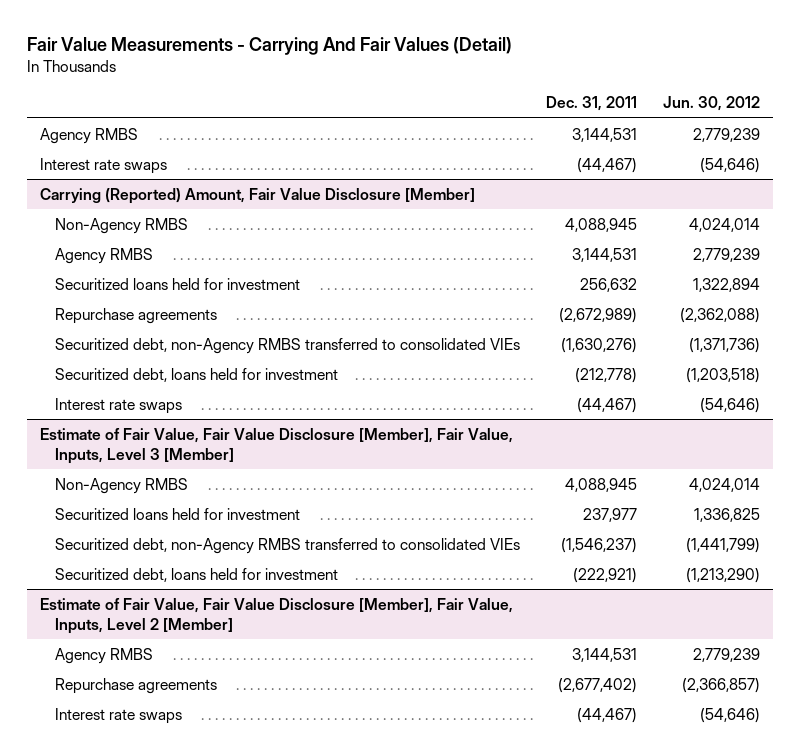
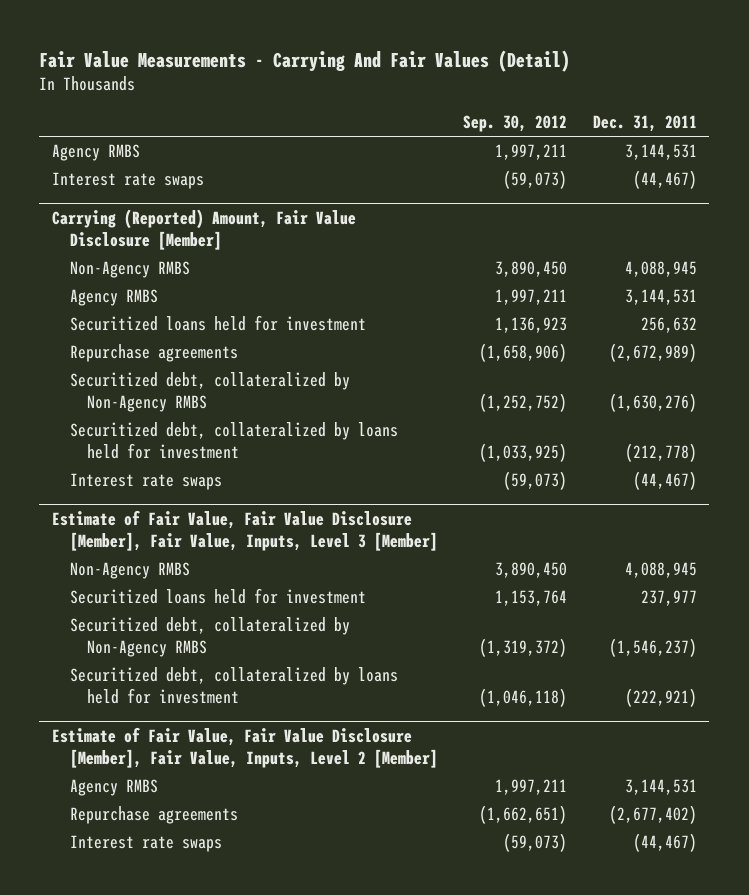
[663,96,761,112] Jun. 30, 2012 -> none
none -> [463,115,568,133] Sep. 30, 2012
[55,337,521,354] Securitized debt, non-Agency RMBS transferred to consolidated VIEs -> [69,372,350,413] Securitized debt, collateralized by Non-Agency RMBS
[55,367,339,382] Securitized debt, loans held for investment -> [69,422,398,460] Securitized debt, collateralized by loans held for investment
[55,537,521,554] Securitized debt, non-Agency RMBS transferred to consolidated VIEs -> [69,617,350,658] Securitized debt, collateralized by Non-Agency RMBS
[55,567,339,582] Securitized debt, loans held for investment -> [69,667,398,705] Securitized debt, collateralized by loans held for investment

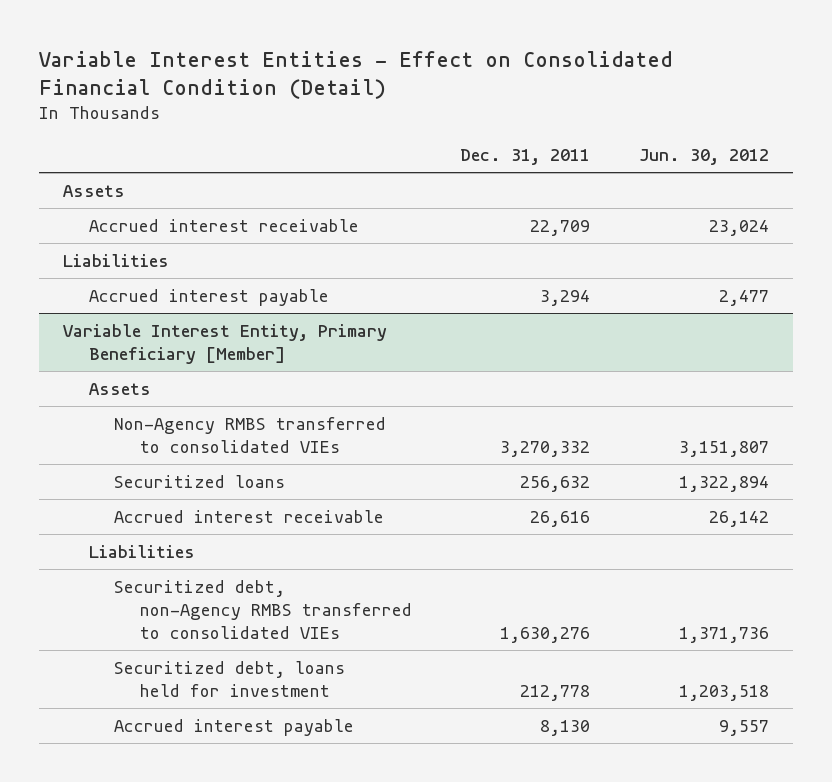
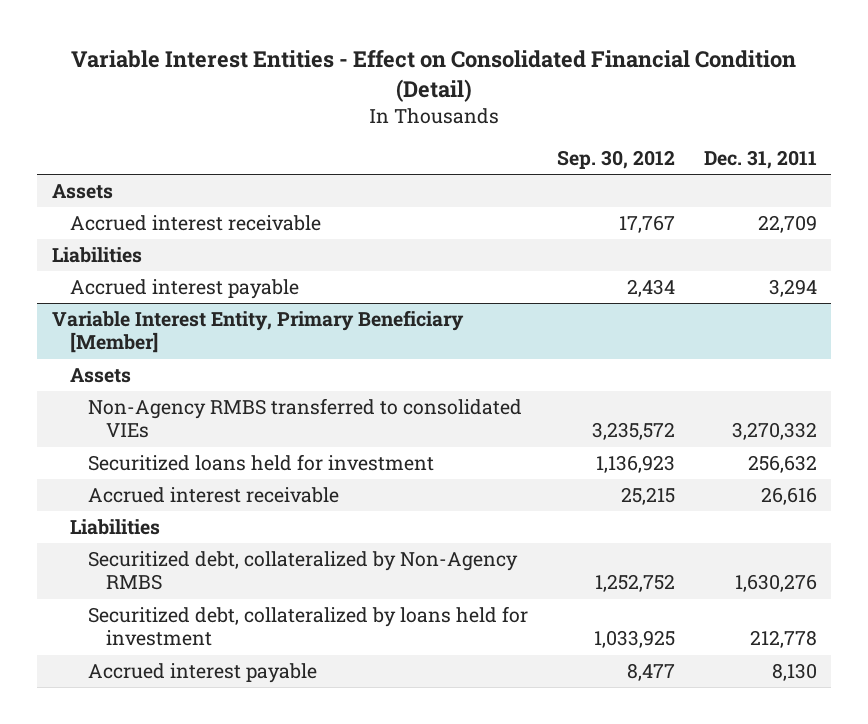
[638,148,769,165] Jun. 30, 2012 -> none
none -> [556,150,675,170] Sep. 30, 2012
[114,474,286,488] Securitized loans -> [88,453,435,471] Securitized loans held for investment
[114,579,412,639] Securitized debt, non-Agency RMBS transferred to consolidated VIEs -> [88,550,519,591] Securitized debt, collateralized by Non-Agency RMBS
[114,660,346,697] Securitized debt, loans held for investment -> [88,605,529,647] Securitized debt, collateralized by loans held for investment

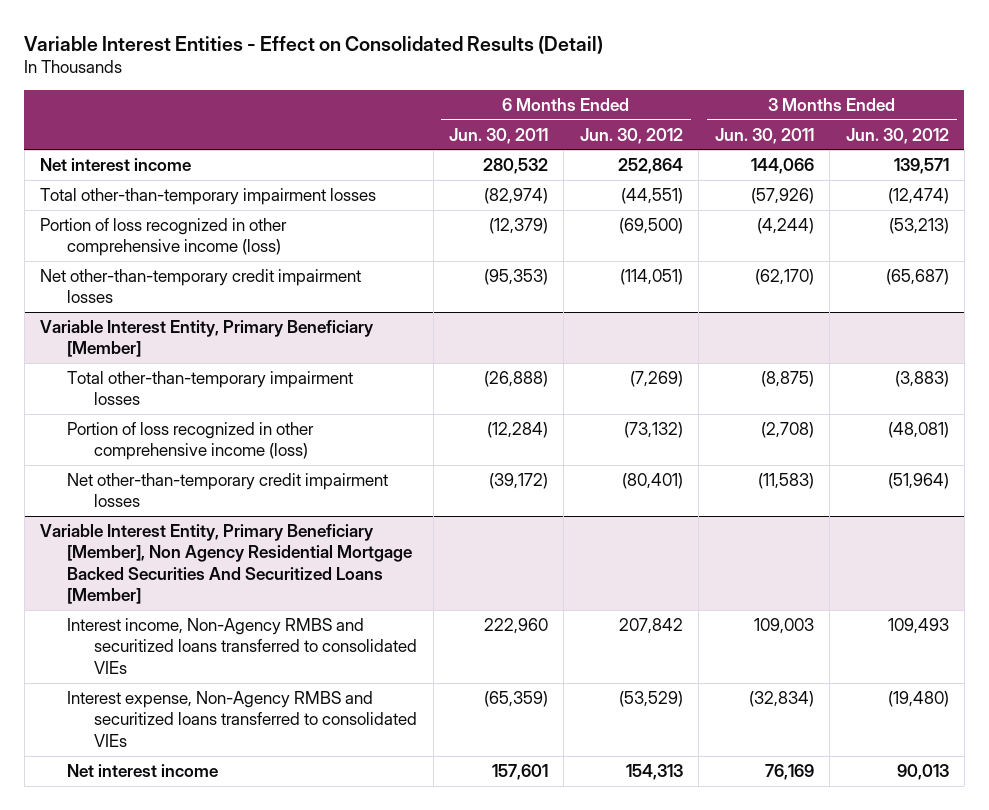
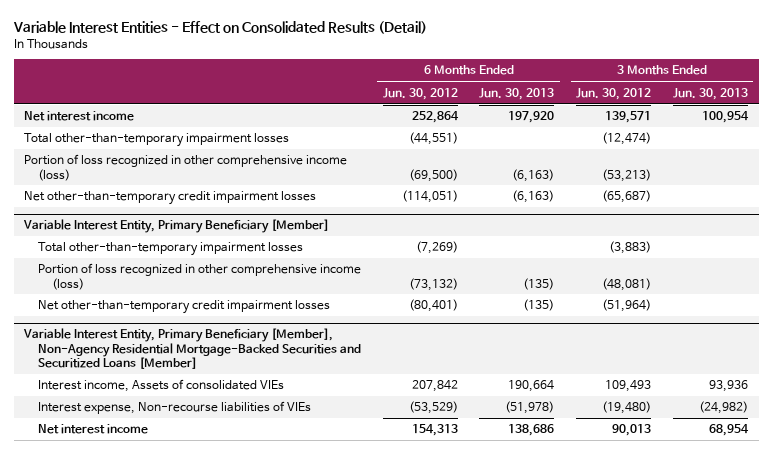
[449,127,549,144] Jun. 30, 2011 -> none
[714,127,814,144] Jun. 30, 2011 -> none
none -> [479,87,555,100] Jun. 30, 2013
none -> [672,87,748,100] Jun. 30, 2013
[40,523,413,605] Variable Interest Entity, Primary Beneficiary [Member], Non Agency Residential Mortgage Backed Securities And Securitized Loans [Member] -> [23,328,362,369] Variable Interest Entity, Primary Beneficiary [Member], Non-Agency Residential Mortgage-Backed Securities and Securitized Loans [Member]
[67,617,418,674] Interest income, Non-Agency RMBS and securitized loans transferred to consolidated VIEs -> [38,379,285,393] Interest income, Assets of consolidated VIEs
[67,690,418,747] Interest expense, Non-Agency RMBS and securitized loans transferred to consolidated VIEs -> [38,401,312,415] Interest expense, Non-recourse liabilities of VIEs

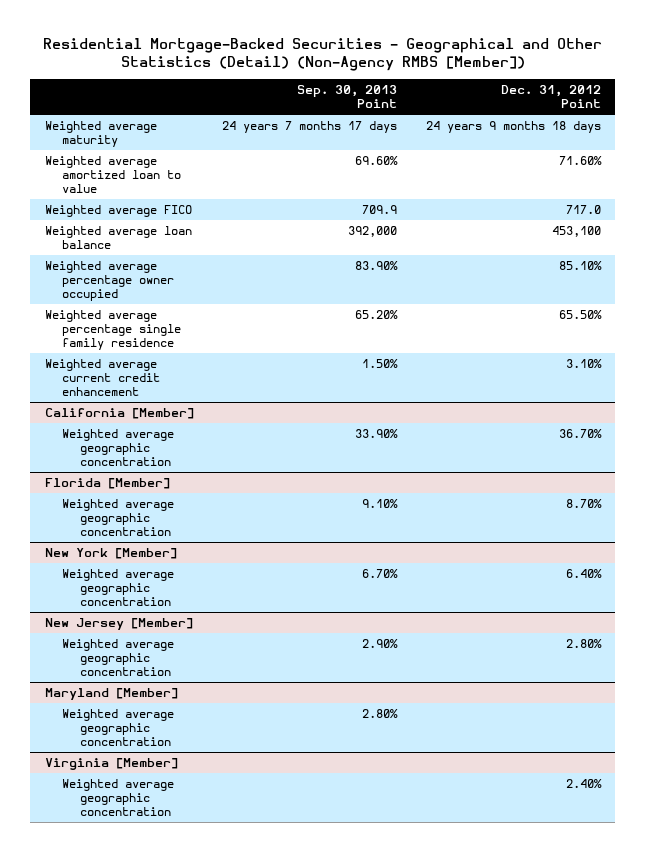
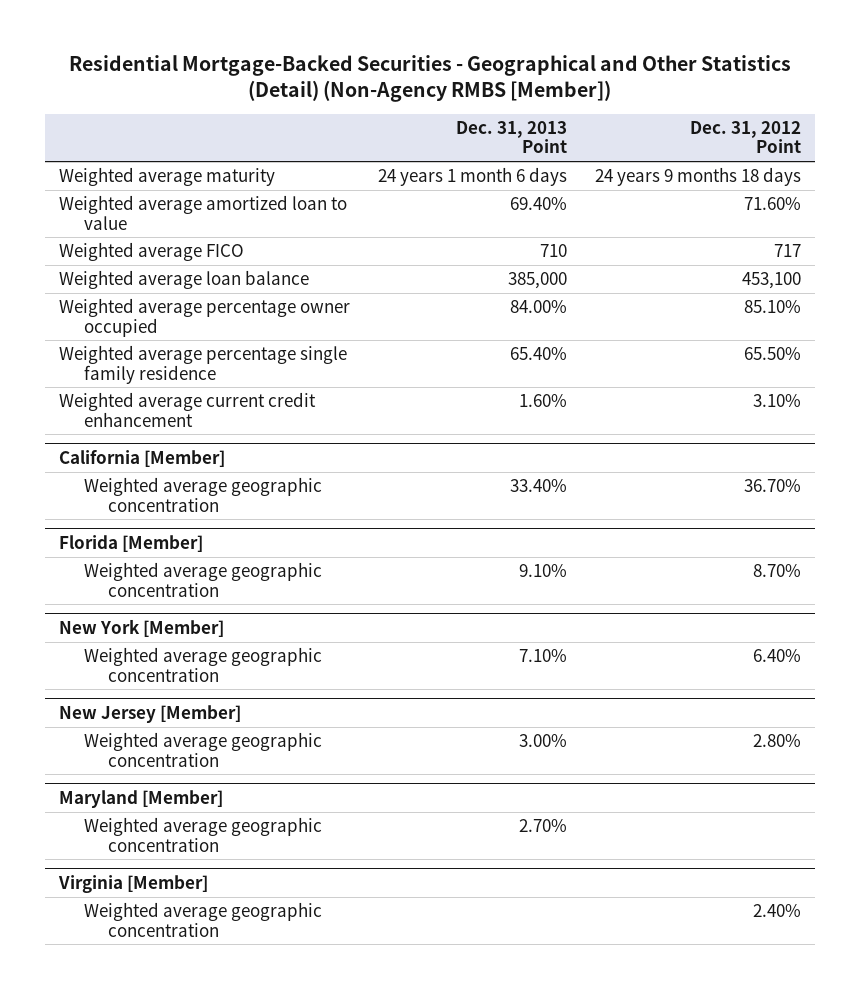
[297,84,398,109] Sep. 30, 2013 Point -> none
none -> [455,120,567,154] Dec. 31, 2013 Point
[565,204,601,214] 717.0 -> [774,244,802,258] 717

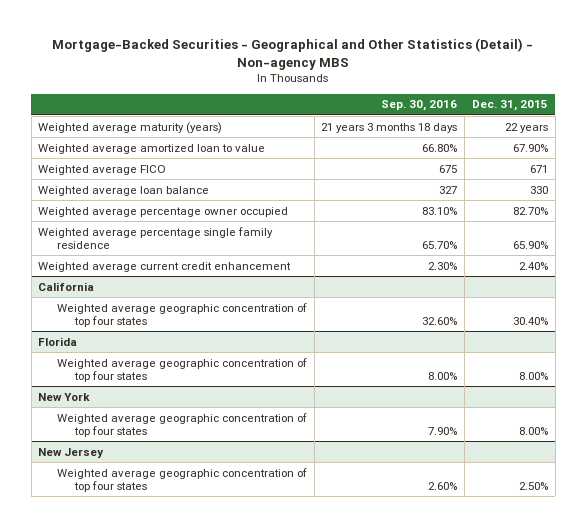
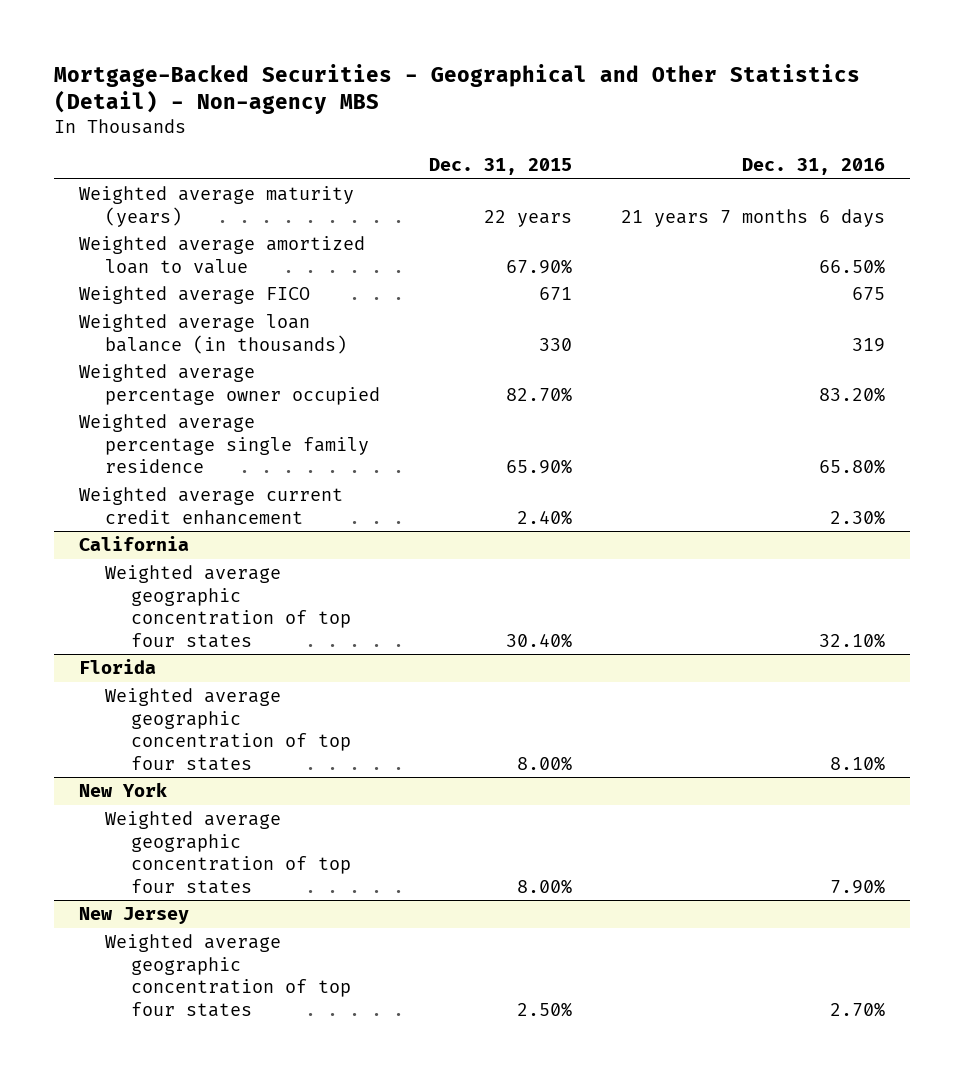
[381,100,458,112] Sep. 30, 2016 -> none
none -> [742,158,886,176] Dec. 31, 2016
[38,185,210,196] Weighted average loan balance -> [78,314,347,354] Weighted average loan balance (in thousands)

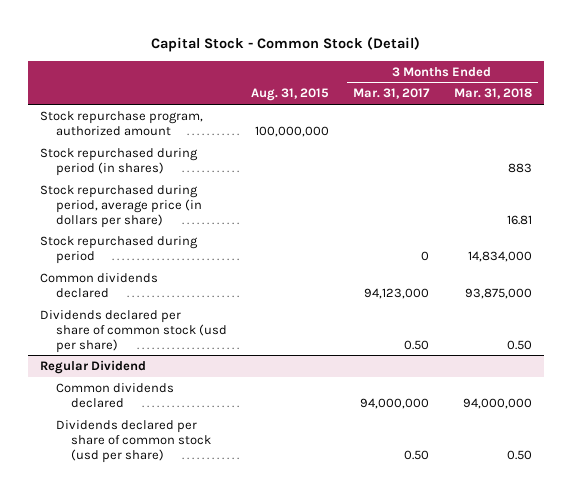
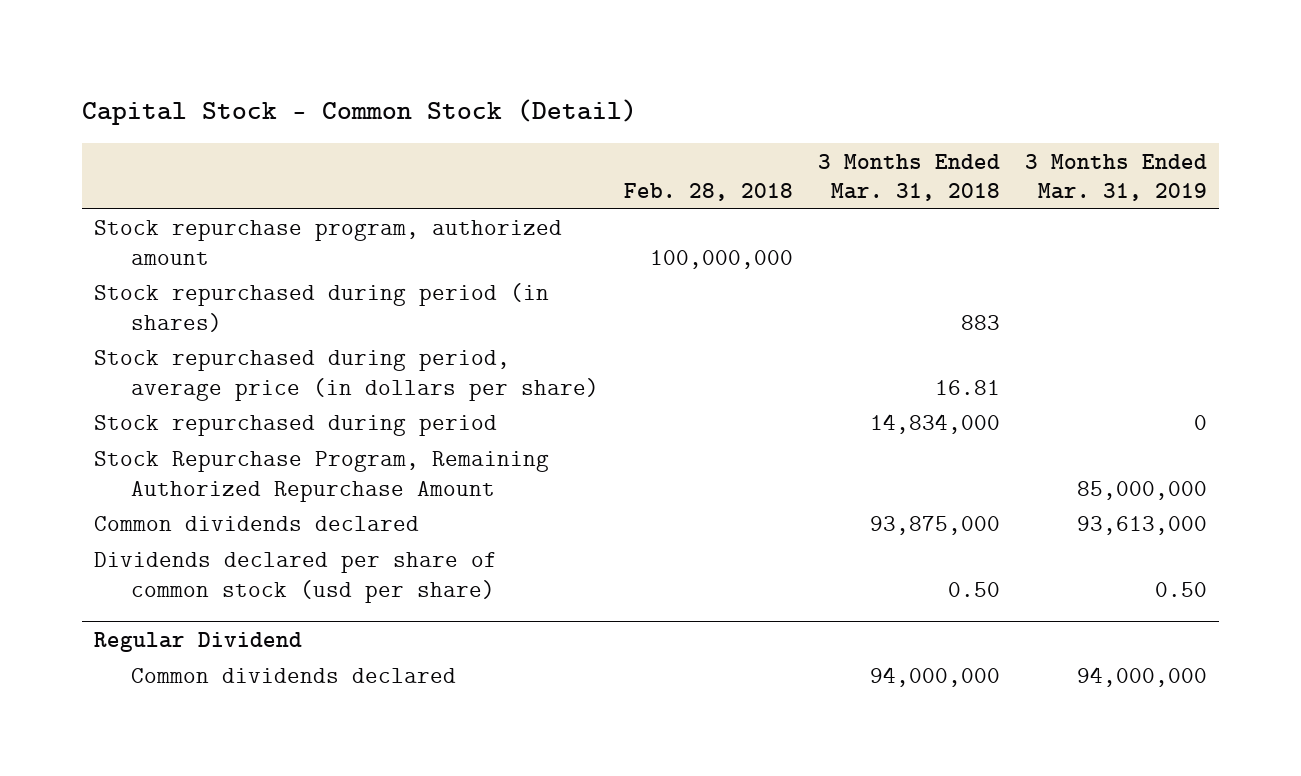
[250,88,329,102] Aug. 31, 2015 -> none
[353,88,431,100] Mar. 31, 2017 -> none
none -> [623,183,793,202] Feb. 28, 2018
none -> [1024,153,1207,202] 3 Months Ended Mar. 31, 2019
none -> [94,451,550,502] Stock Repurchase Program, Remaining Authorized Repurchase Amount
[55,419,212,463] Dividends declared per share of common stock (usd per share) -> none

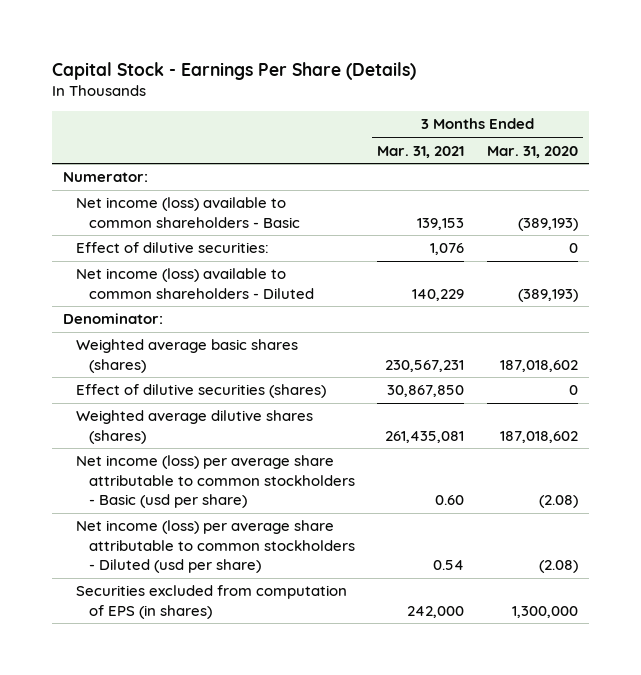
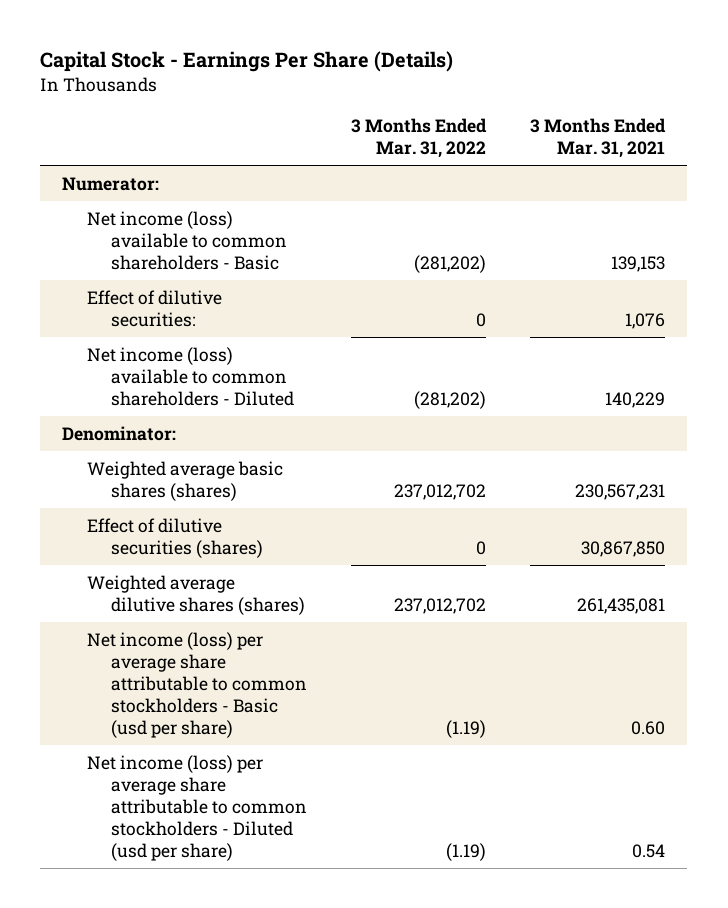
[486,145,578,158] Mar. 31, 2020 -> none
none -> [350,117,487,158] 3 Months Ended Mar. 31, 2022
[76,585,348,619] Securities excluded from computation of EPS (in shares) -> none

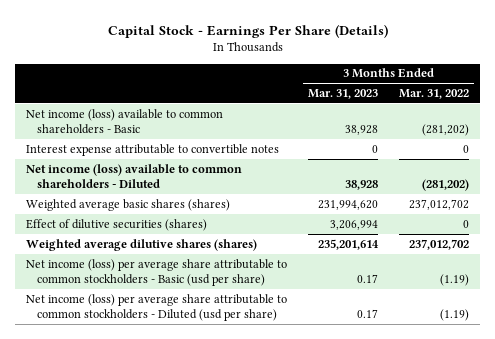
[530,117,667,158] 3 Months Ended Mar. 31, 2021 -> none
none -> [308,88,379,99] Mar. 31, 2023
[62,176,160,191] Numerator: -> none
[86,289,222,327] Effect of dilutive securities: -> [26,143,280,156] Interest expense attributable to convertible notes
[62,425,177,441] Denominator: -> none

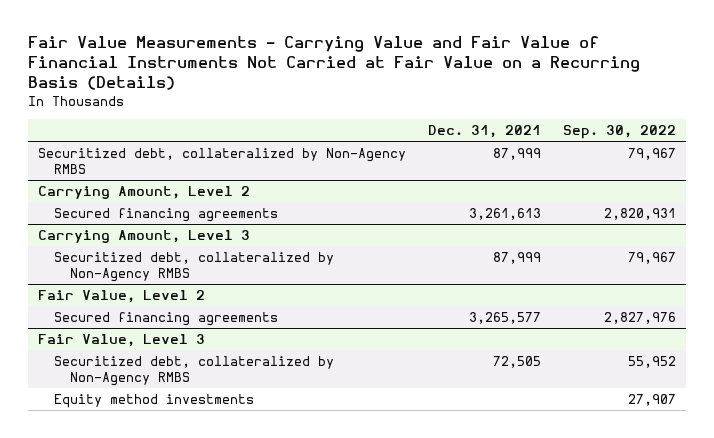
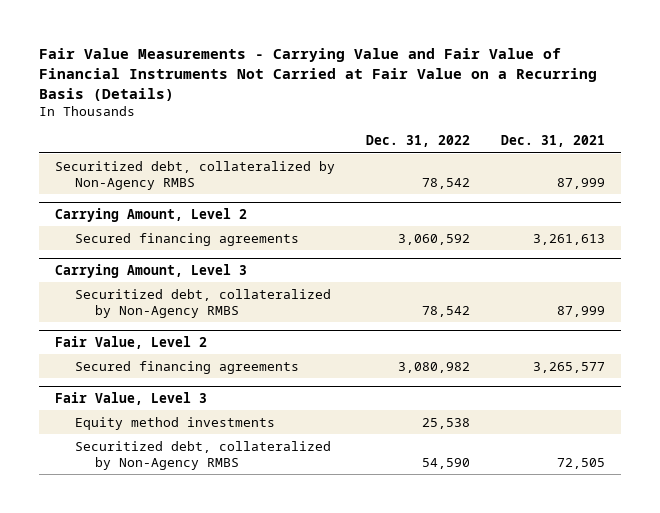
[562,125,676,140] Sep. 30, 2022 -> none
none -> [366,135,471,148] Dec. 31, 2022
[54,356,335,386] Securitized debt, collateralized by Non-Agency RMBS -> [74,440,331,470] Securitized debt, collateralized by Non-Agency RMBS

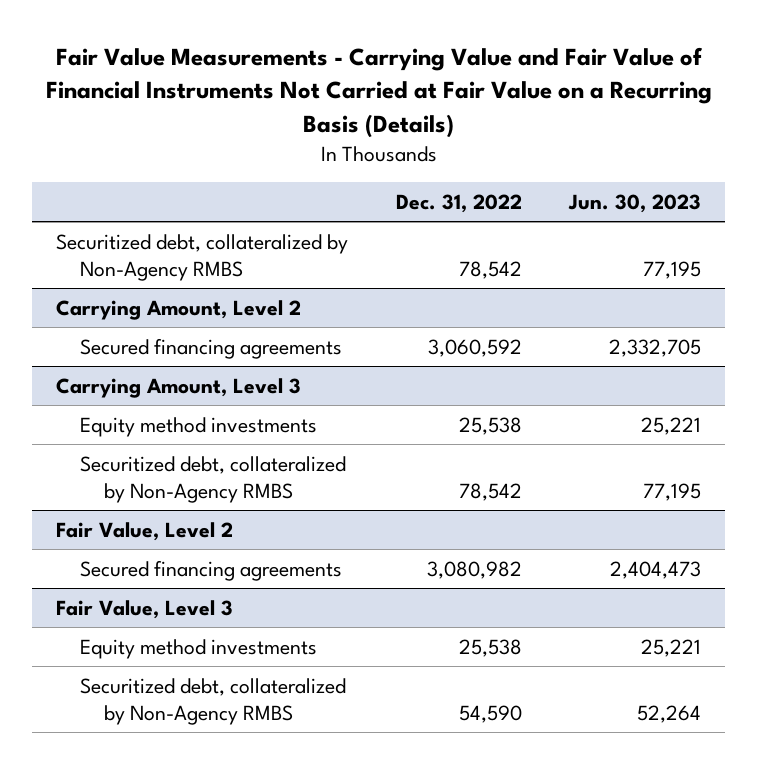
[501,135,606,148] Dec. 31, 2021 -> none
none -> [568,193,702,213] Jun. 30, 2023
none -> [79,416,317,437] Equity method investments

